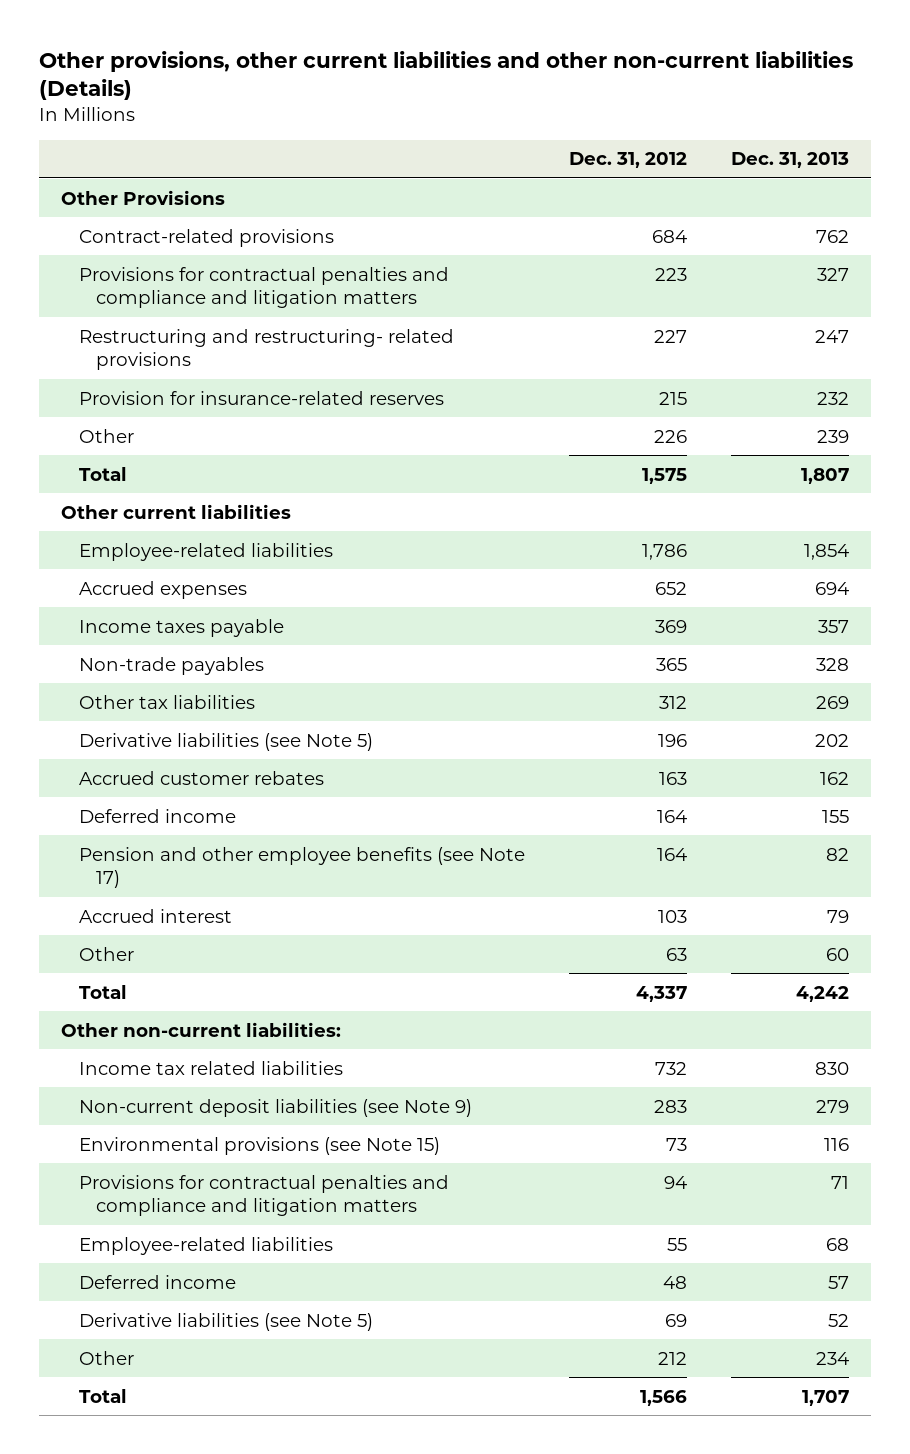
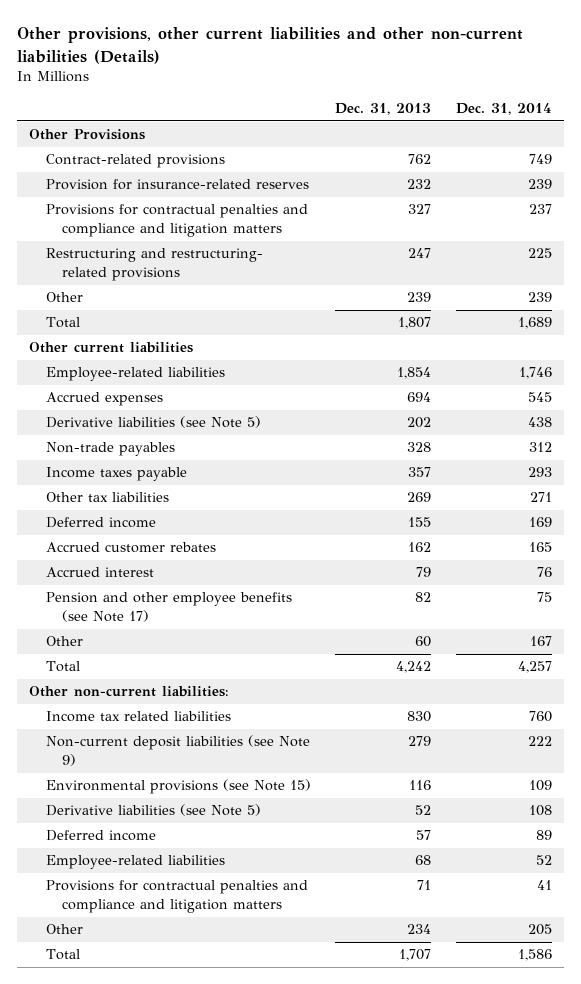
[568,152,687,169] Dec. 31, 2012 -> none
none -> [455,103,552,116] Dec. 31, 2014
[78,390,444,405] Provision for insurance-related reserves -> [45,179,309,191] Provision for insurance-related reserves
[78,732,373,751] Derivative liabilities (see Note 5) -> [45,416,261,429] Derivative liabilities (see Note 5)
[78,618,284,637] Income taxes payable -> [45,467,187,482] Income taxes payable
[78,770,324,785] Accrued customer rebates -> [45,542,216,554] Accrued customer rebates
[78,846,525,889] Pension and other employee benefits (see Note 17) -> [45,592,292,623] Pension and other employee benefits (see Note 17)
[78,1274,236,1289] Deferred income -> [45,830,156,842] Deferred income
[78,1236,333,1255] Employee-related liabilities -> [45,855,225,870] Employee-related liabilities
[78,1174,449,1217] Provisions for contractual penalties and compliance and litigation matters -> [45,880,308,914] Provisions for contractual penalties and compliance and litigation matters

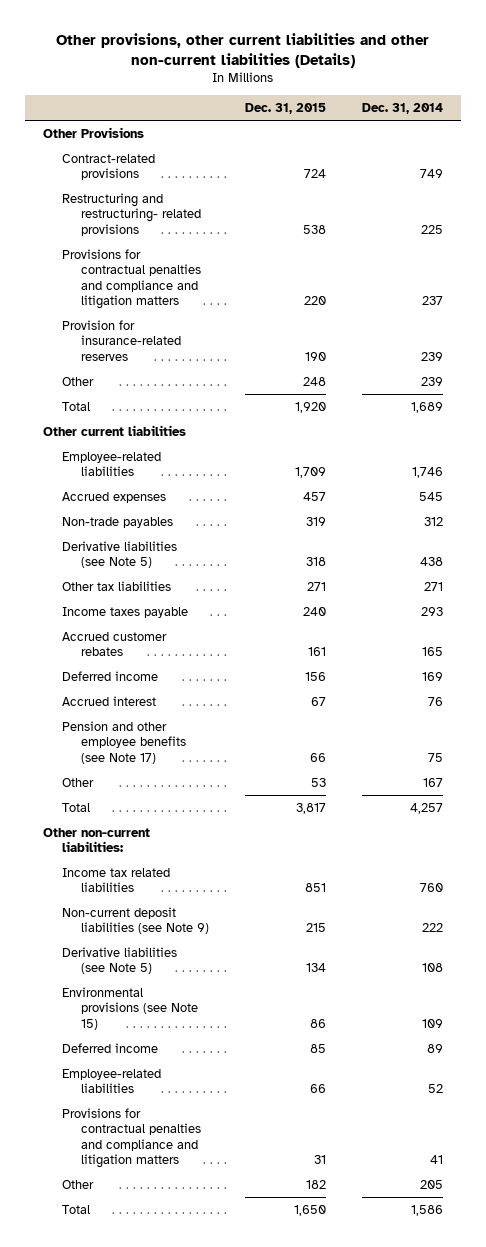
[335,103,432,116] Dec. 31, 2013 -> none
none -> [245,103,327,115] Dec. 31, 2015
[45,204,308,238] Provisions for contractual penalties and compliance and litigation matters -> [61,248,202,310] Provisions for contractual penalties and compliance and litigation matters
[45,179,309,191] Provision for insurance-related reserves -> [61,319,182,361] Provision for insurance-related reserves
[45,416,261,429] Derivative liabilities (see Note 5) -> [61,540,177,569] Derivative liabilities (see Note 5)
[45,467,187,482] Income taxes payable -> [61,606,188,618] Income taxes payable
[45,517,156,529] Deferred income -> [61,670,158,681] Deferred income
[45,779,311,795] Environmental provisions (see Note 15) -> [61,986,199,1030] Environmental provisions (see Note 15)

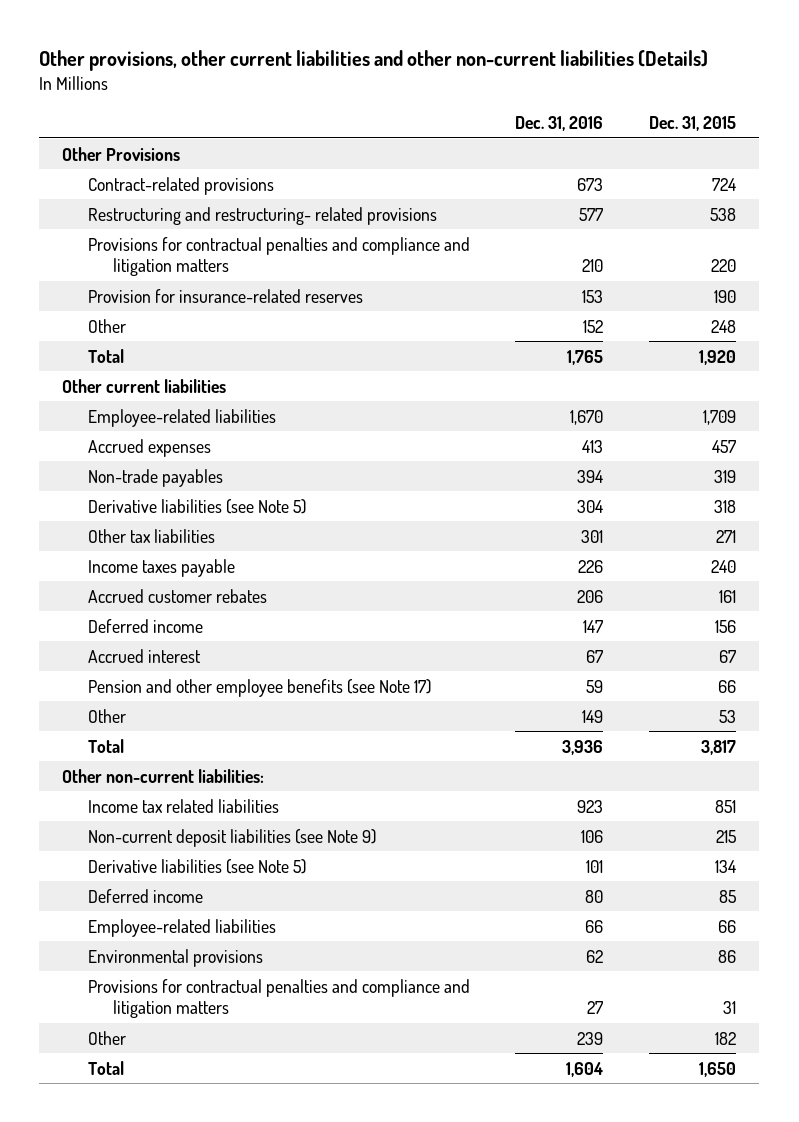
[362,103,444,115] Dec. 31, 2014 -> none
none -> [515,115,604,131] Dec. 31, 2016
[61,986,199,1030] Environmental provisions (see Note 15) -> none
none -> [87,948,263,967] Environmental provisions

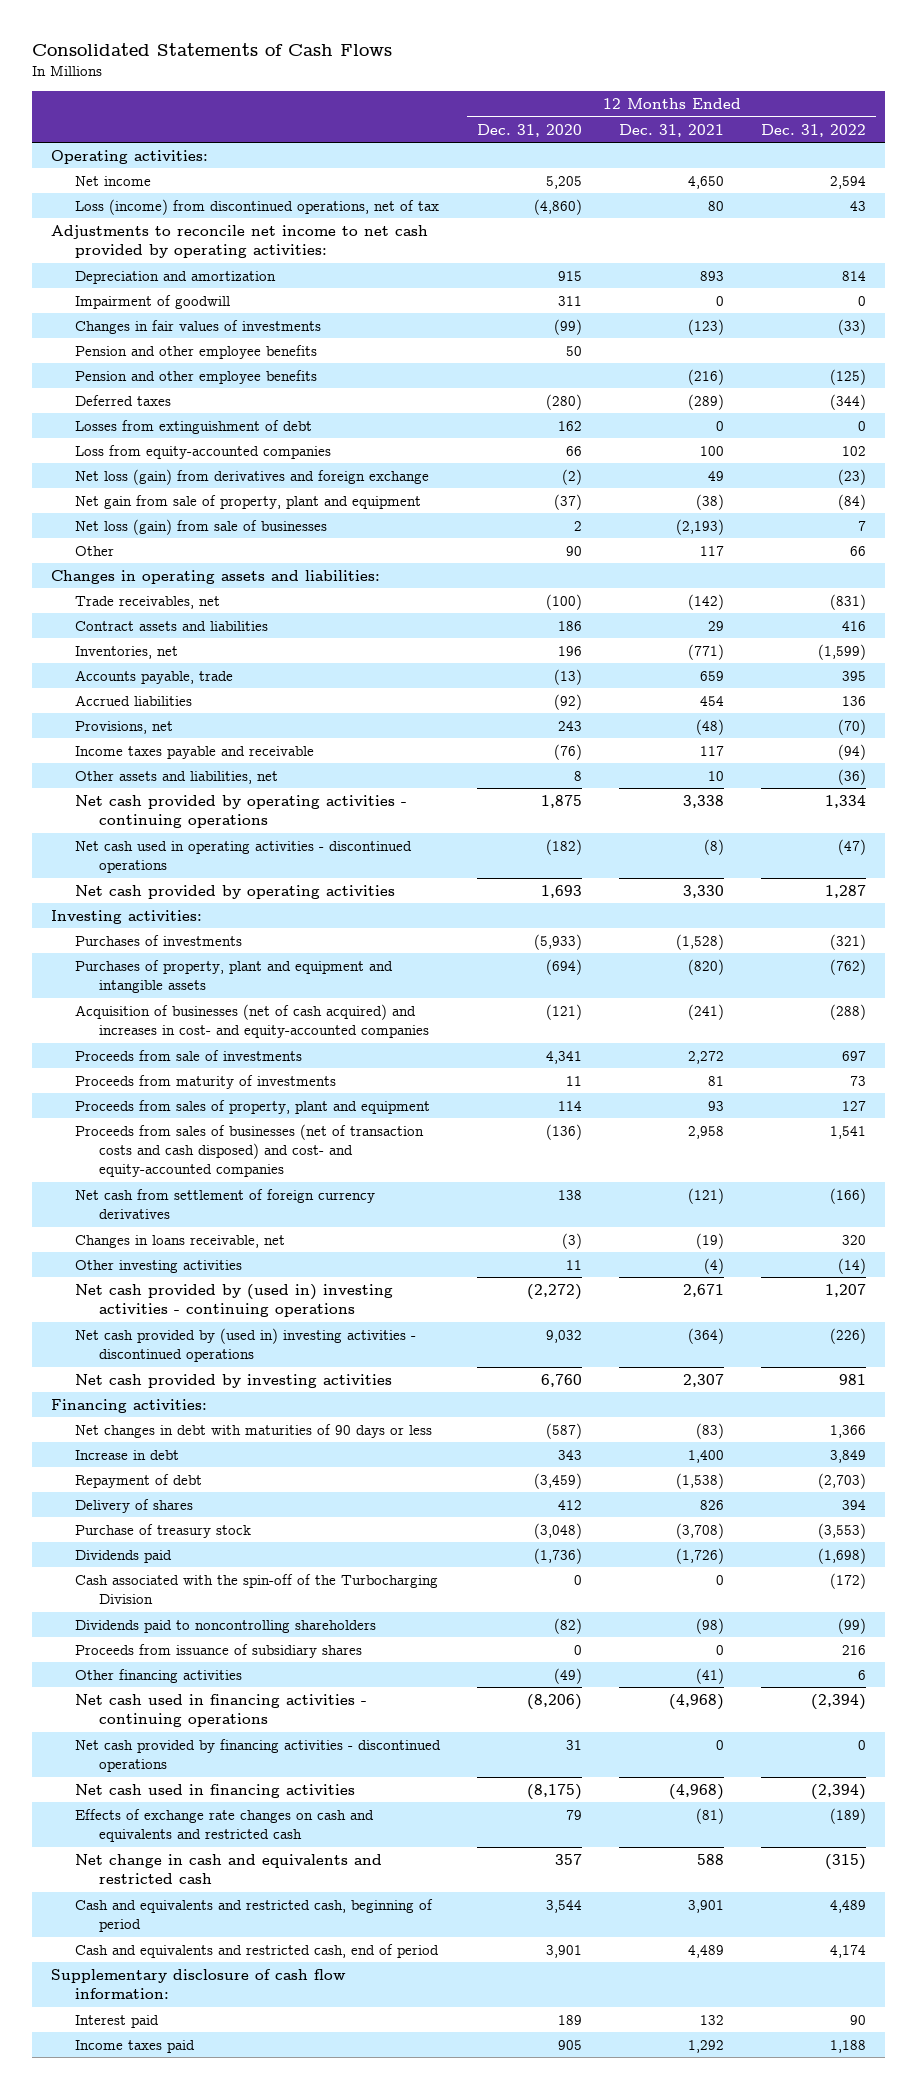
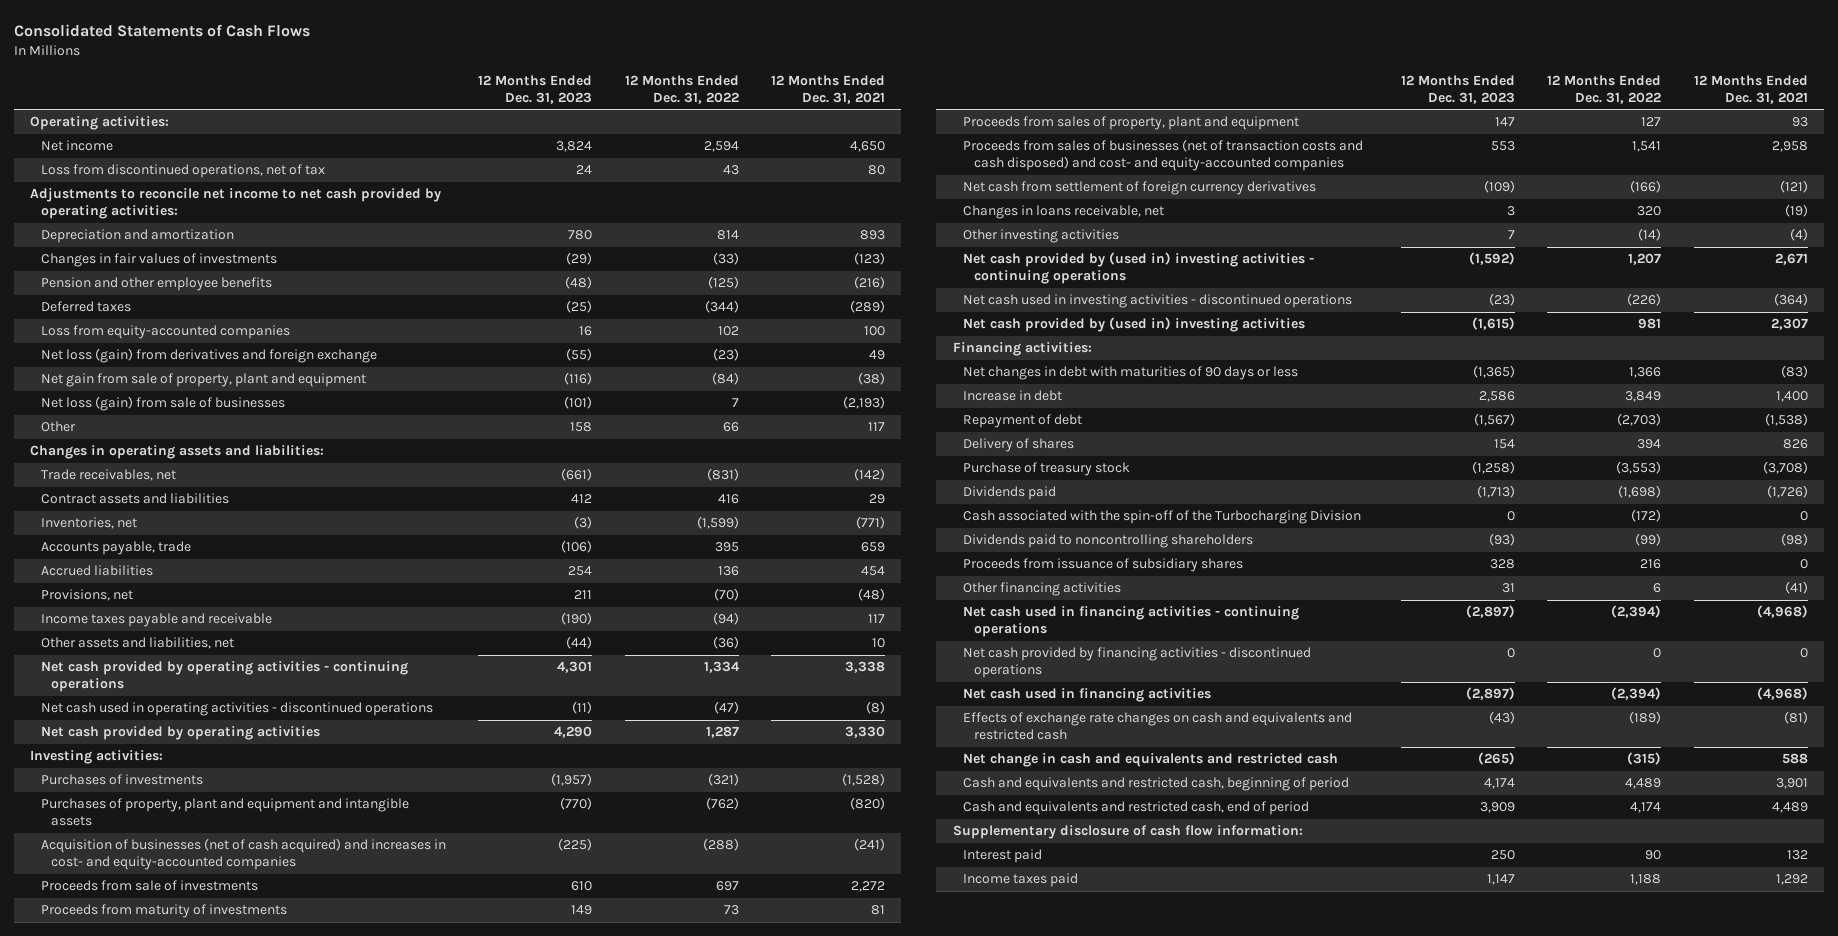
[476,123,582,137] Dec. 31, 2020 -> none
none -> [478,74,593,104] 12 Months Ended Dec. 31, 2023
[74,198,439,215] Loss (income) from discontinued operations, net of tax -> [40,164,325,179] Loss from discontinued operations, net of tax
[74,294,230,309] Impairment of goodwill -> none
[74,344,317,359] Pension and other employee benefits -> none
[74,419,312,434] Losses from extinguishment of debt -> none
[74,1327,416,1363] Net cash provided by (used in) investing activities - discontinued operations -> [963,294,1353,309] Net cash used in investing activities - discontinued operations
[74,1373,392,1388] Net cash provided by investing activities -> [963,317,1306,333] Net cash provided by (used in) investing activities

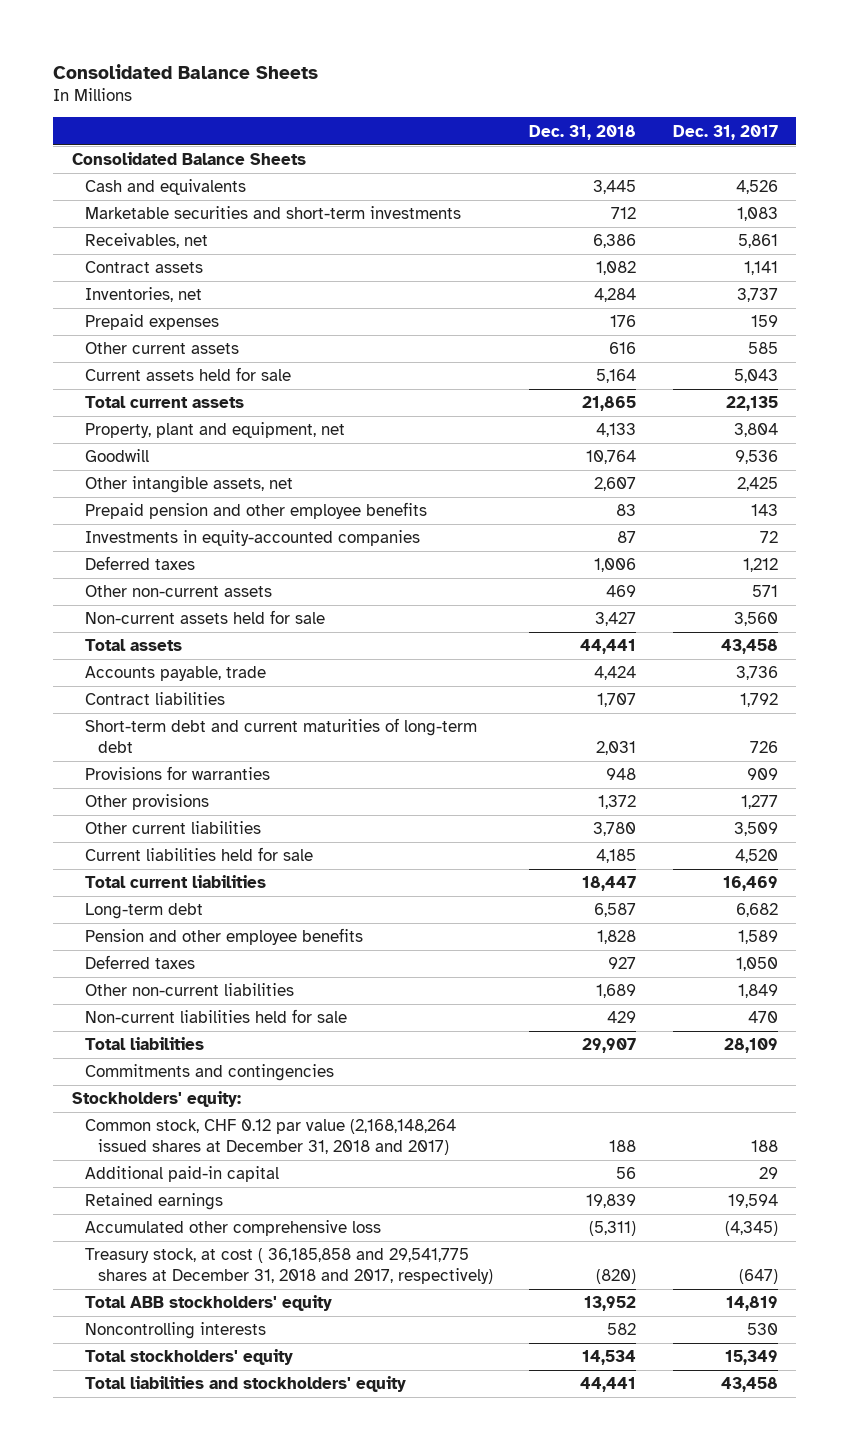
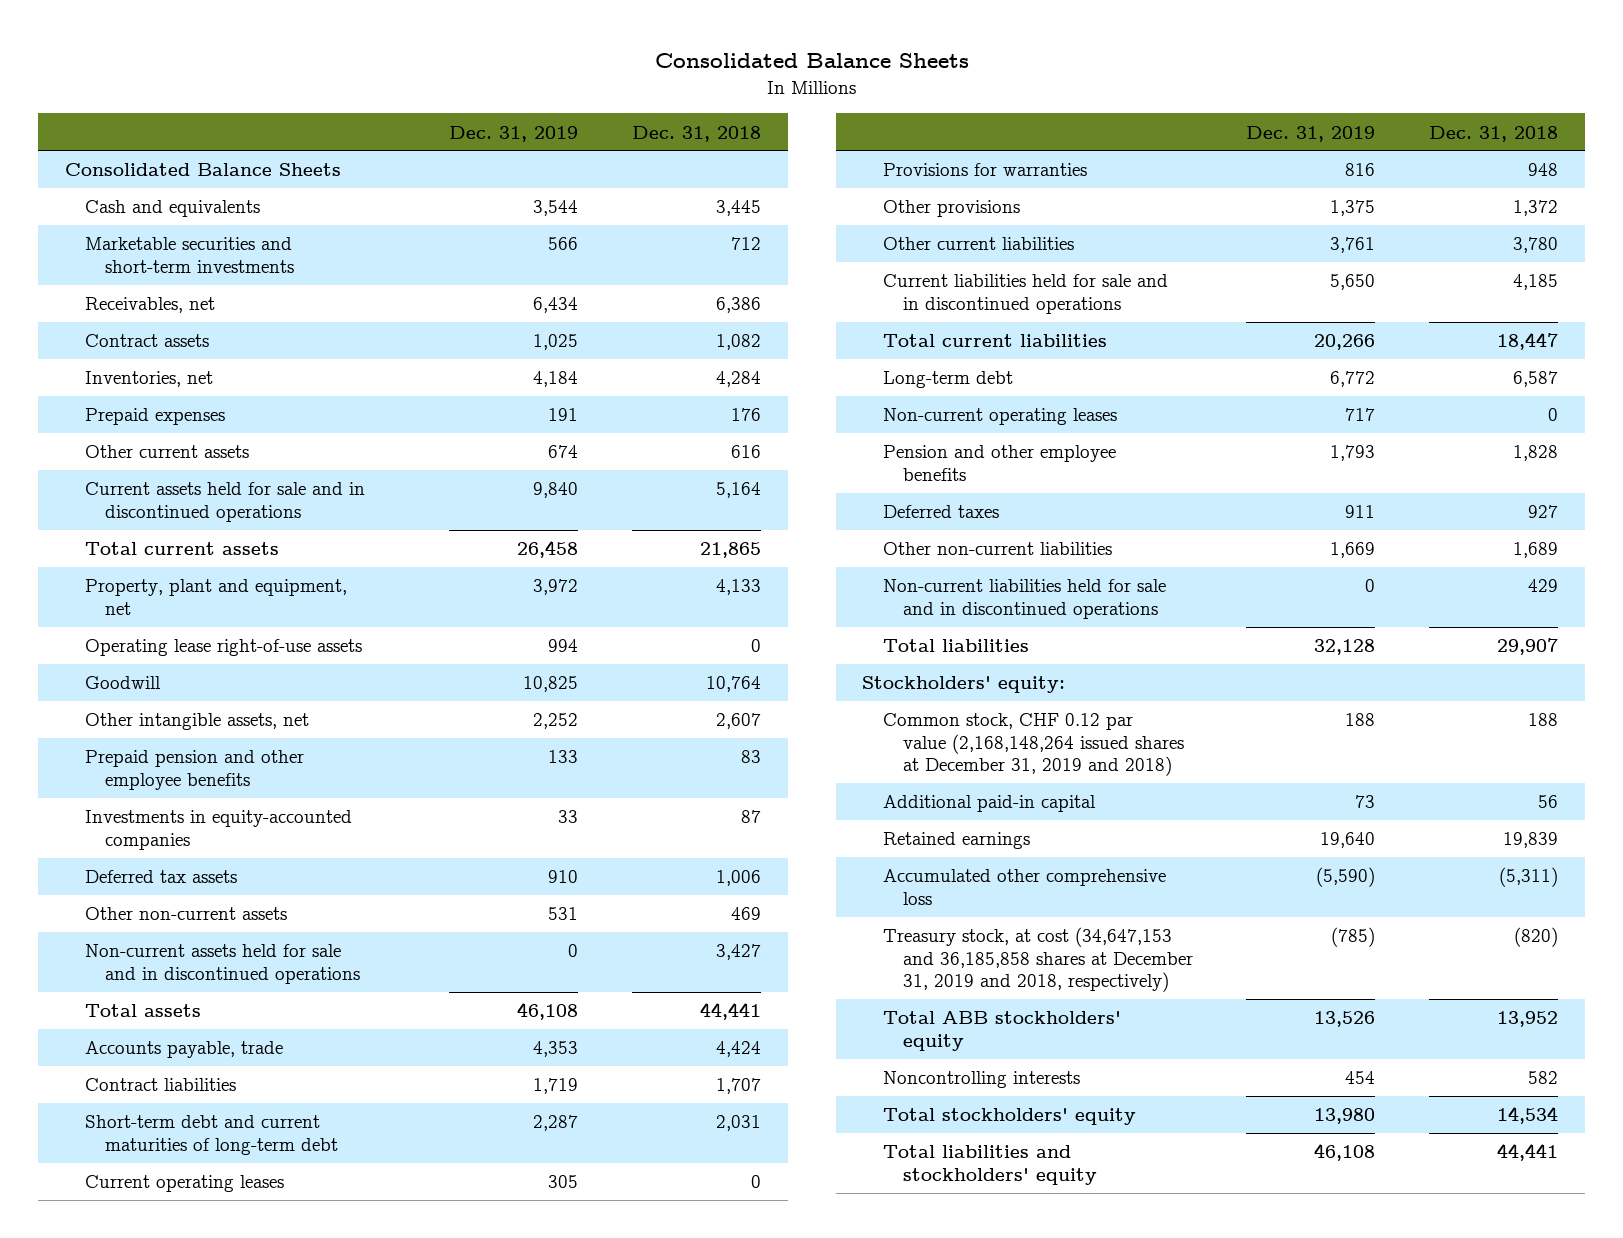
[672,124,778,140] Dec. 31, 2017 -> none
none -> [449,125,579,142] Dec. 31, 2019
[84,367,291,382] Current assets held for sale -> [85,482,366,522] Current assets held for sale and in discontinued operations
none -> [85,639,363,657] Operating lease right-of-use assets
[84,556,195,571] Deferred taxes -> [85,870,238,884] Deferred tax assets
[84,610,325,625] Non-current assets held for sale -> [85,944,361,984] Non-current assets held for sale and in discontinued operations
none -> [85,1175,285,1193] Current operating leases
[84,847,313,862] Current liabilities held for sale -> [882,274,1168,314] Current liabilities held for sale and in discontinued operations
none -> [882,408,1117,426] Non-current operating leases
[84,1009,347,1024] Non-current liabilities held for sale -> [882,579,1166,619] Non-current liabilities held for sale and in discontinued operations
[84,1064,334,1082] Commitments and contingencies -> none
[84,1119,456,1156] Common stock, CHF 0.12 par value (2,168,148,264 issued shares at December 31, 2018 and 2017) -> [882,713,1184,777] Common stock, CHF 0.12 par value (2,168,148,264 issued shares at December 31, 2019 and 2018)
[84,1248,493,1285] Treasury stock, at cost ( 36,185,858 and 29,541,775 shares at December 31, 2018 and 2017, respectively) -> [882,927,1193,993] Treasury stock, at cost (34,647,153 and 36,185,858 shares at December 31, 2019 and 2018, respectively)

